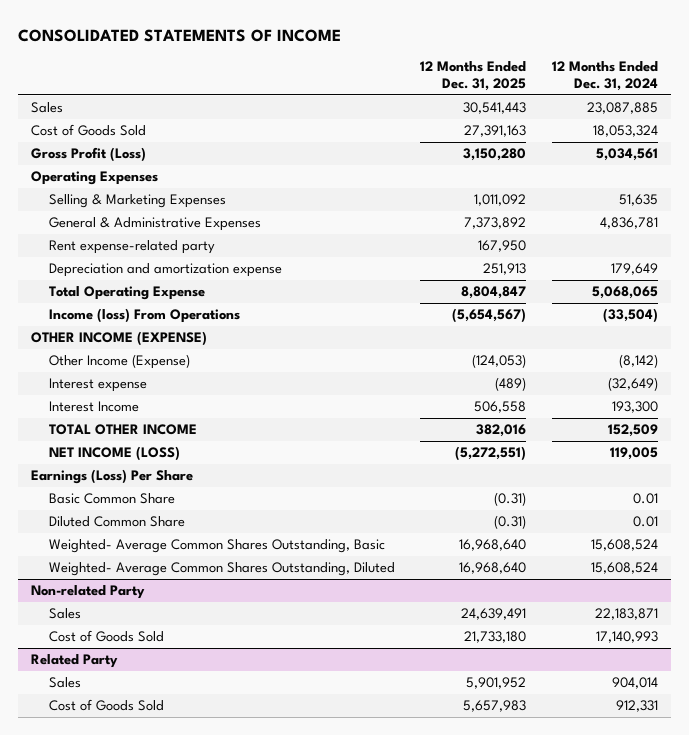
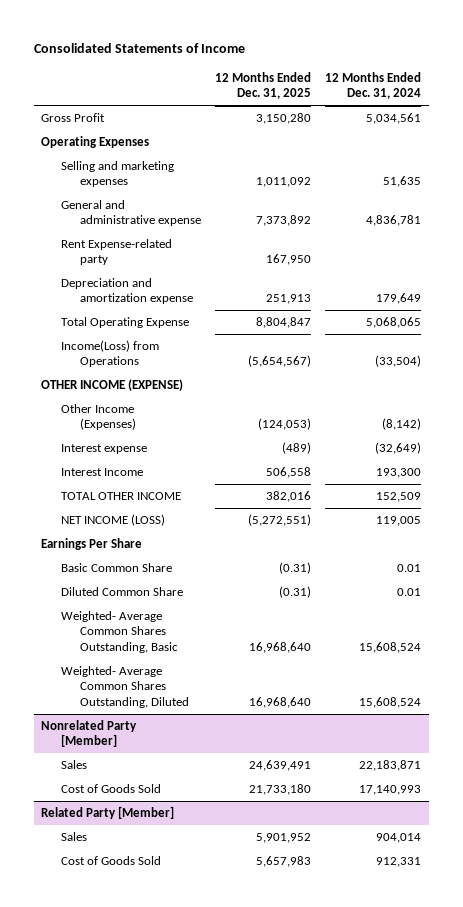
[17,28,341,42] CONSOLIDATED STATEMENTS OF INCOME -> [34,43,246,54] Consolidated Statements of Income
[30,102,63,114] Sales -> none
[30,124,146,137] Cost of Goods Sold -> none
[30,147,146,163] Gross Profit (Loss) -> [41,112,106,122] Gross Profit
[48,194,226,209] Selling & Marketing Expenses -> [60,160,174,188] Selling and marketing expenses
[48,217,261,232] General & Administrative Expenses -> [60,199,201,227] General and administrative expense
[48,240,215,255] Rent expense-related party -> [60,238,172,266] Rent Expense-related party
[48,308,240,324] Income (loss) From Operations -> [60,339,159,368] Income(Loss) from Operations
[48,354,190,370] Other Income (Expense) -> [60,403,136,431] Other Income (Expenses)
[30,469,193,485] Earnings (Loss) Per Share -> [41,537,143,550] Earnings Per Share
[30,585,145,600] Non-related Party -> [41,719,138,748] Nonrelated Party [Member]
[30,654,118,669] Related Party -> [41,805,175,819] Related Party [Member]

